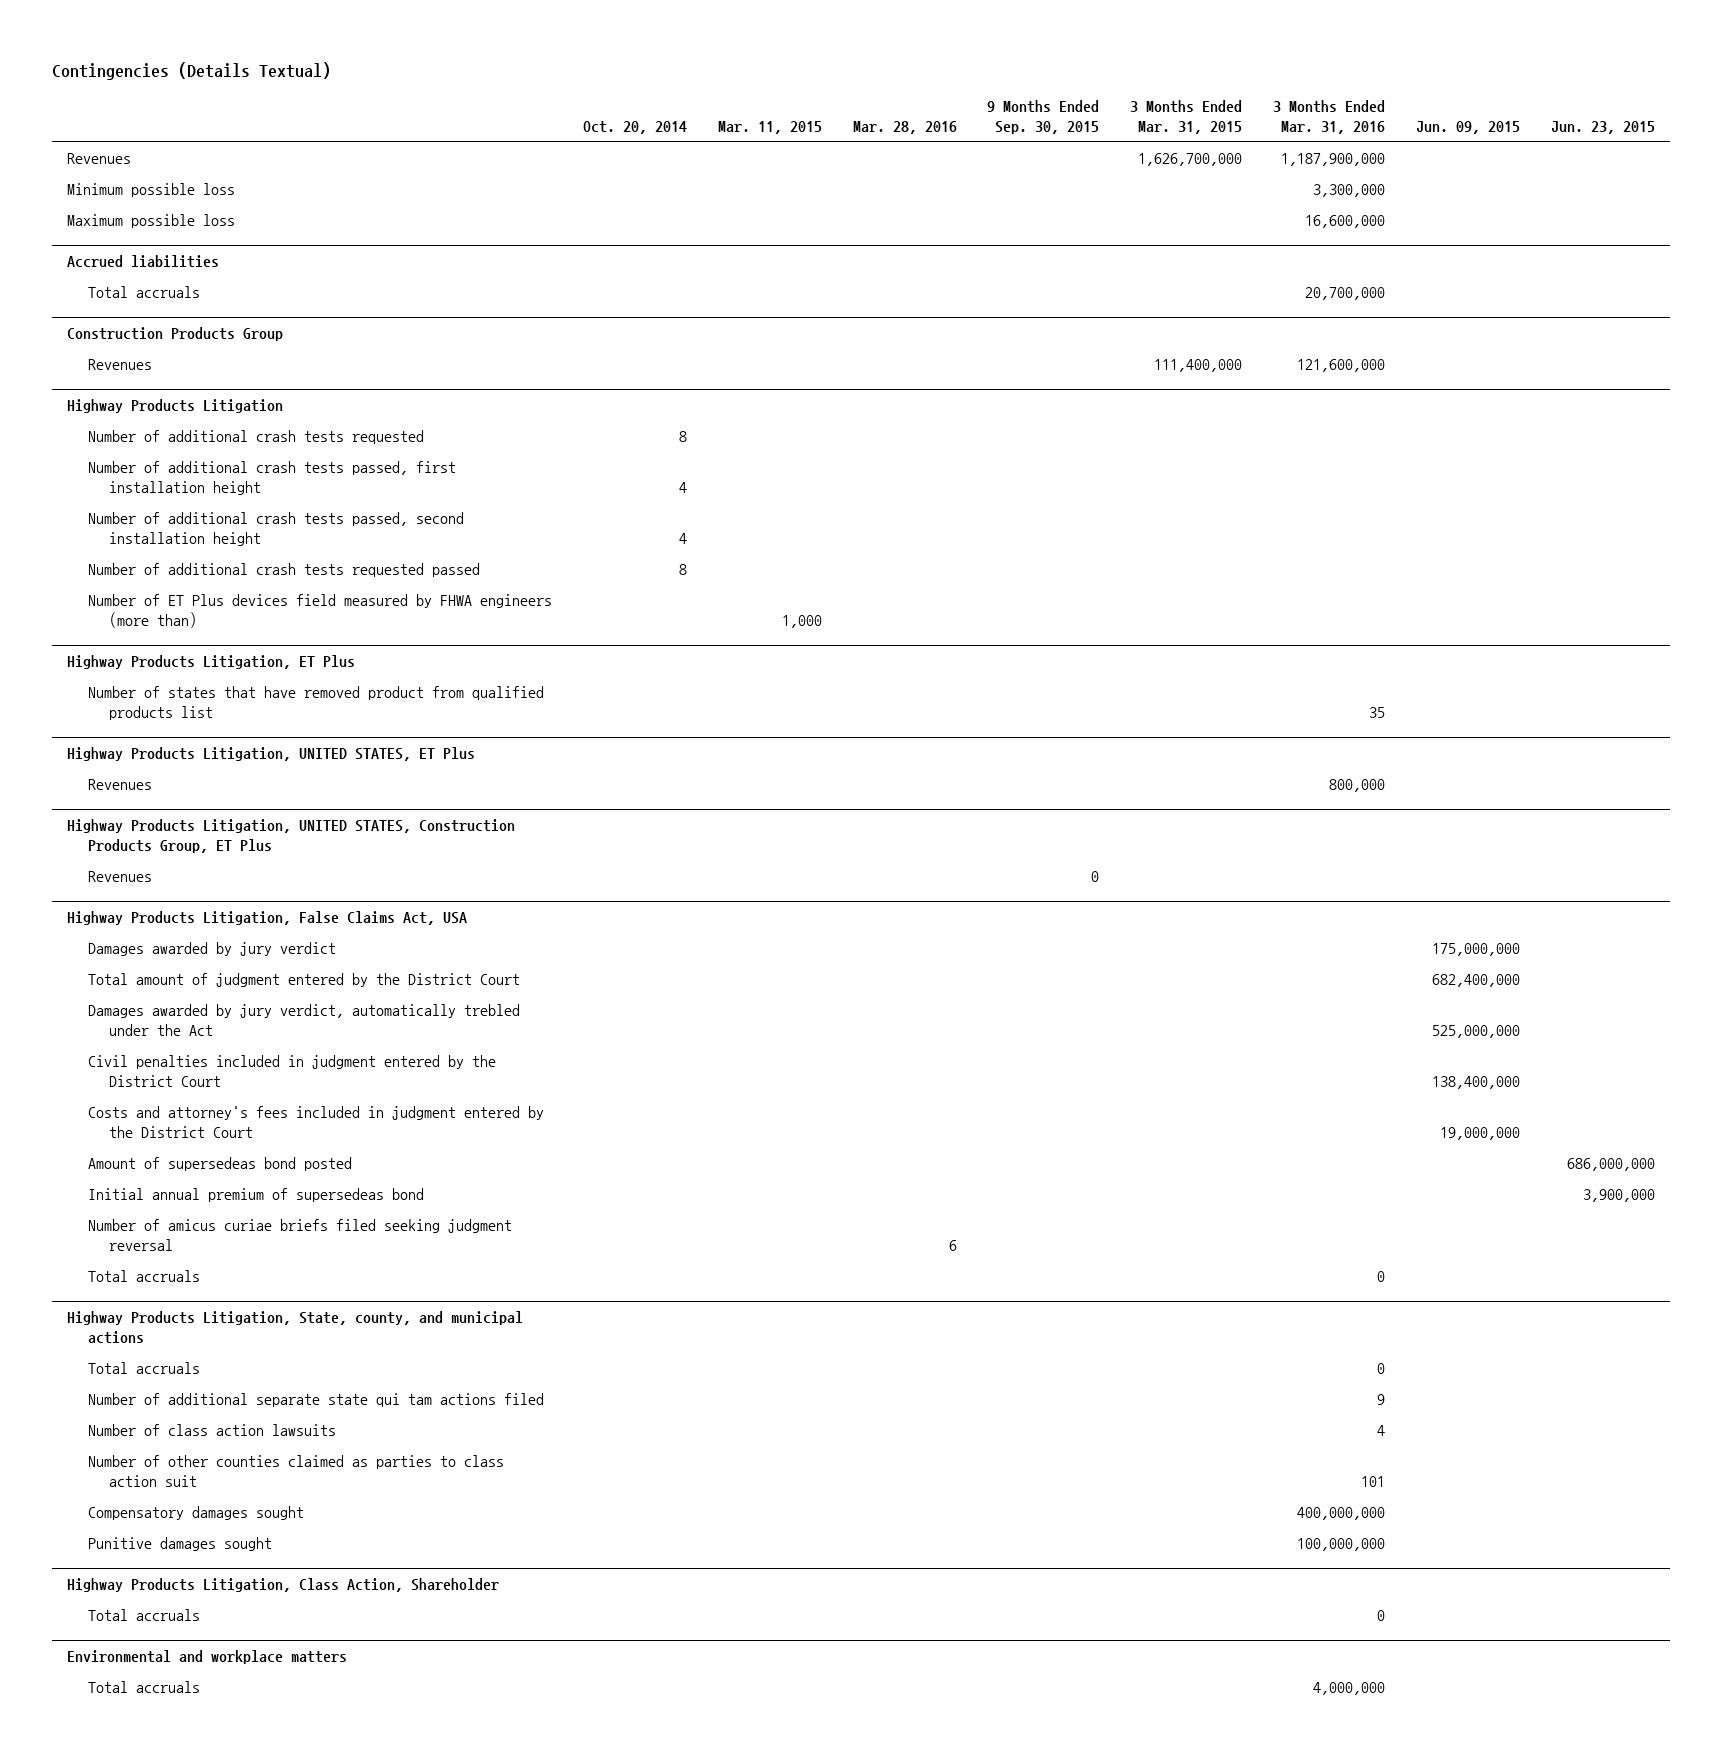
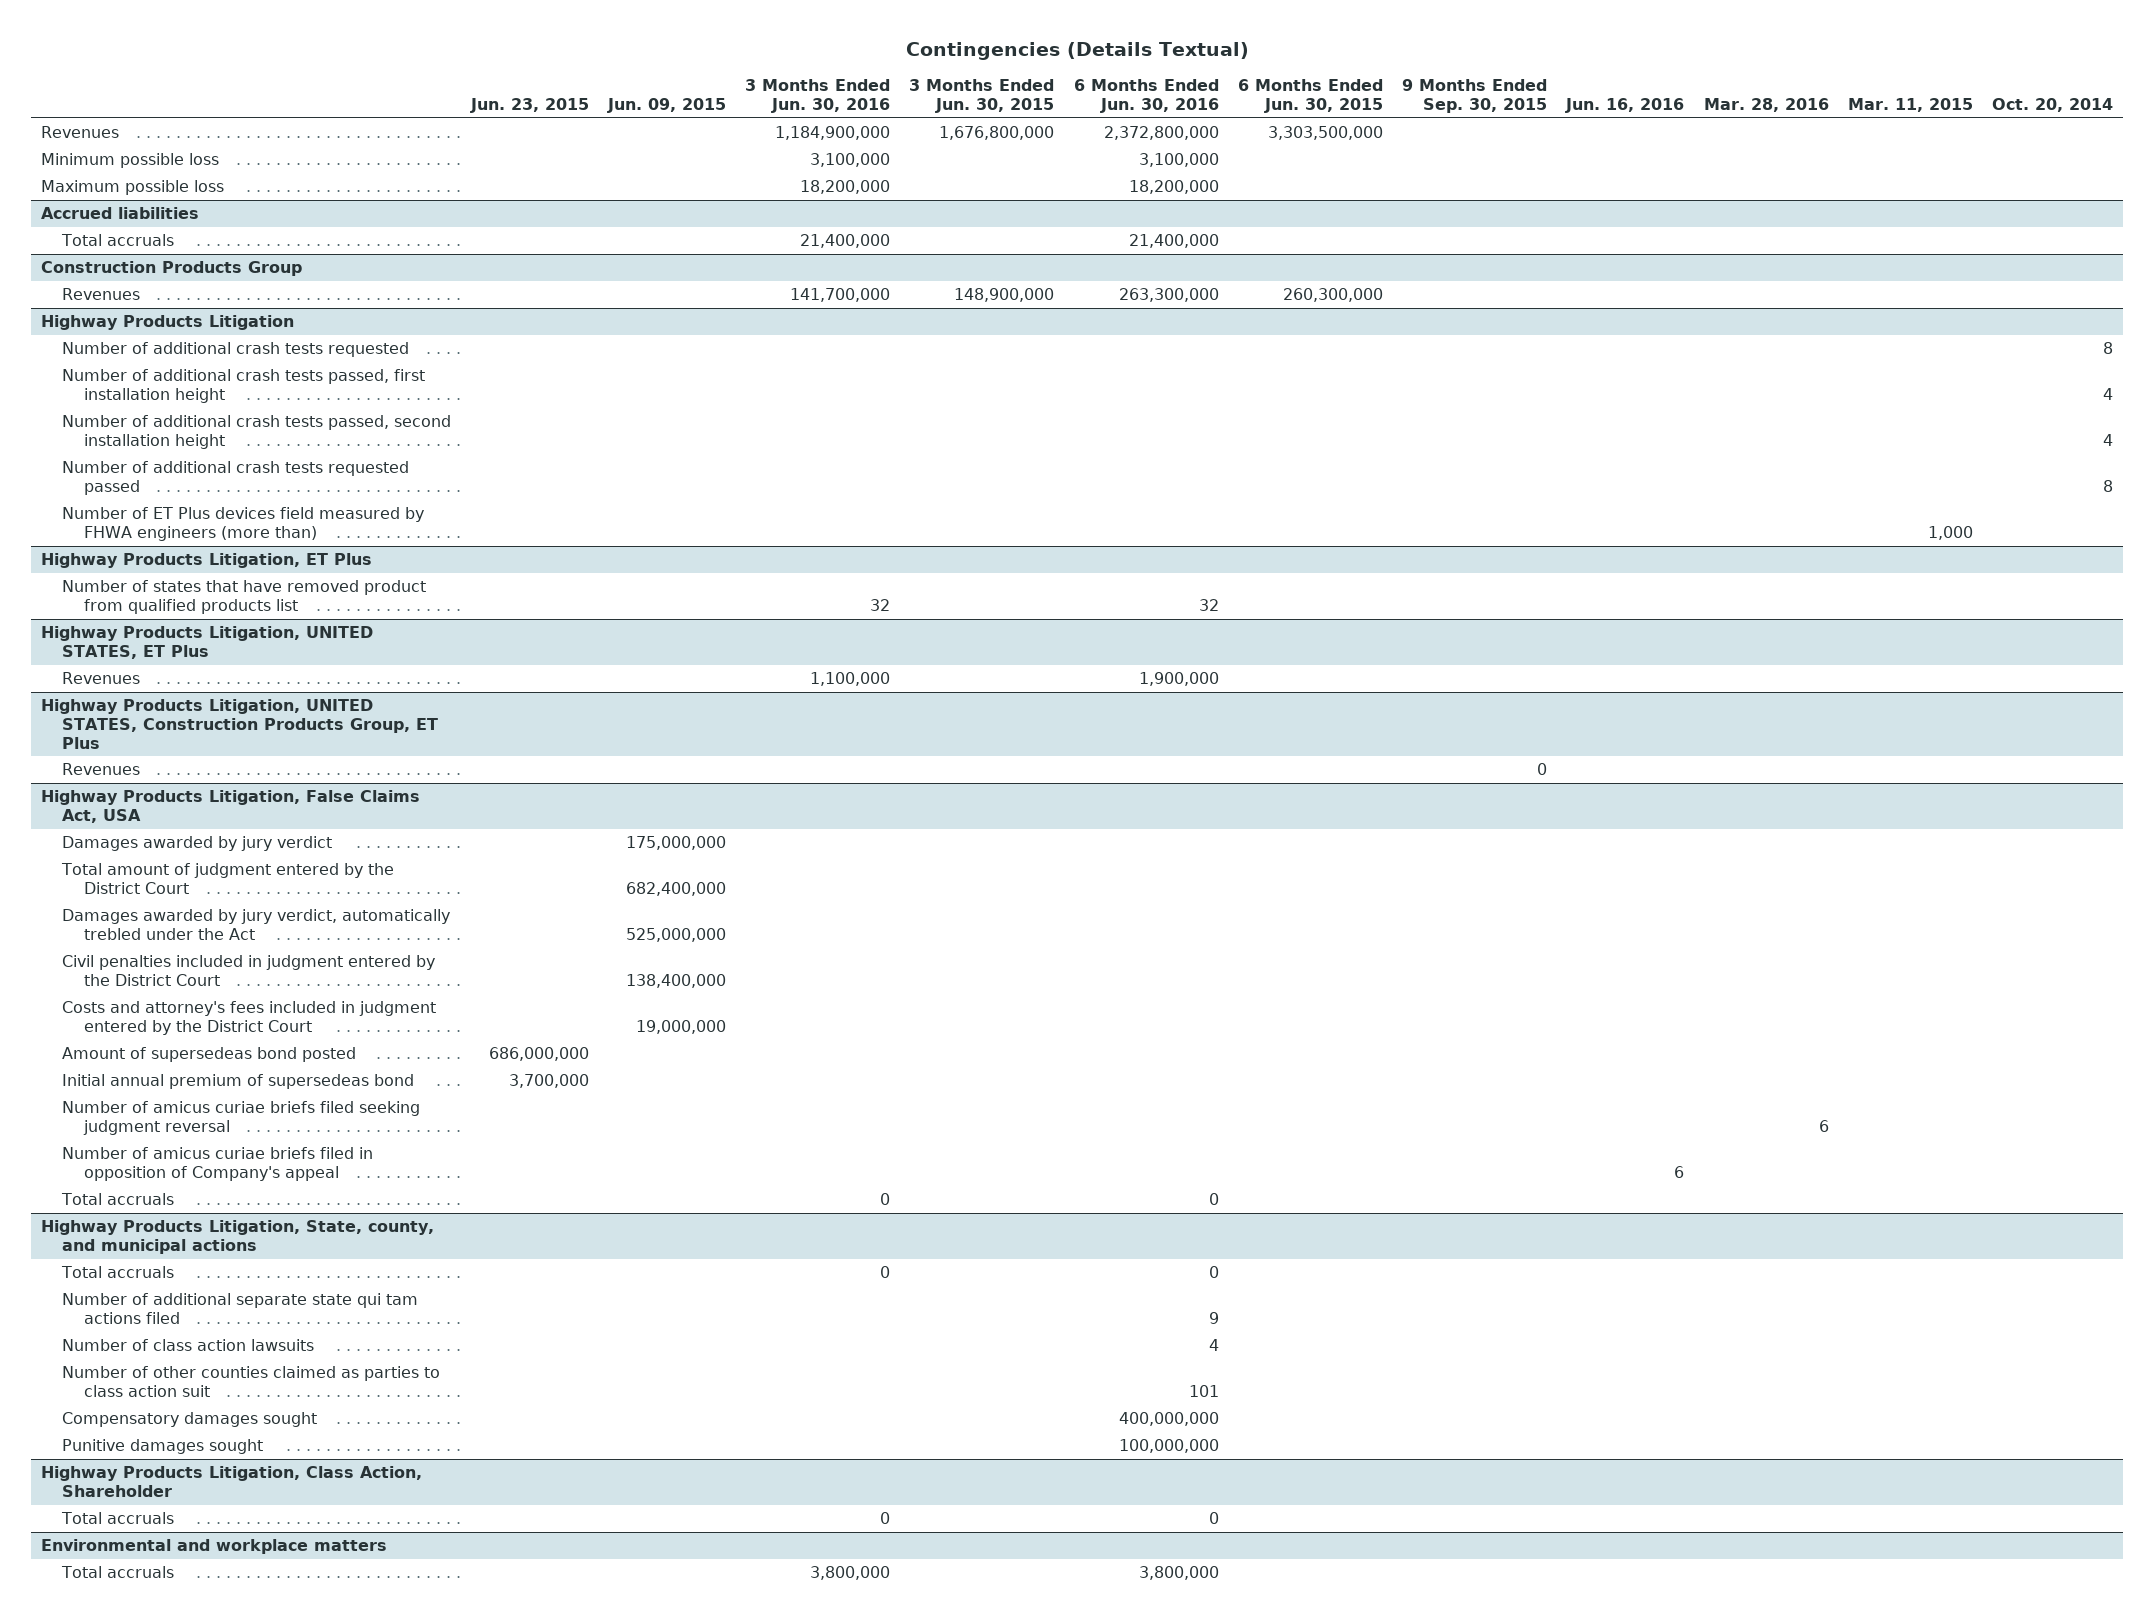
[1130,100,1243,135] 3 Months Ended Mar. 31, 2015 -> none
[1272,100,1385,135] 3 Months Ended Mar. 31, 2016 -> none
none -> [745,79,891,114] 3 Months Ended Jun. 30, 2016
none -> [909,79,1055,114] 3 Months Ended Jun. 30, 2015
none -> [1073,79,1219,114] 6 Months Ended Jun. 30, 2016
none -> [1237,79,1383,114] 6 Months Ended Jun. 30, 2015
none -> [1565,98,1685,114] Jun. 16, 2016
[1582,1189,1655,1203] 3,900,000 -> [508,1074,589,1089] 3,700,000
none -> [62,1147,374,1182] Number of amicus curiae briefs filed in opposition of Company's appeal

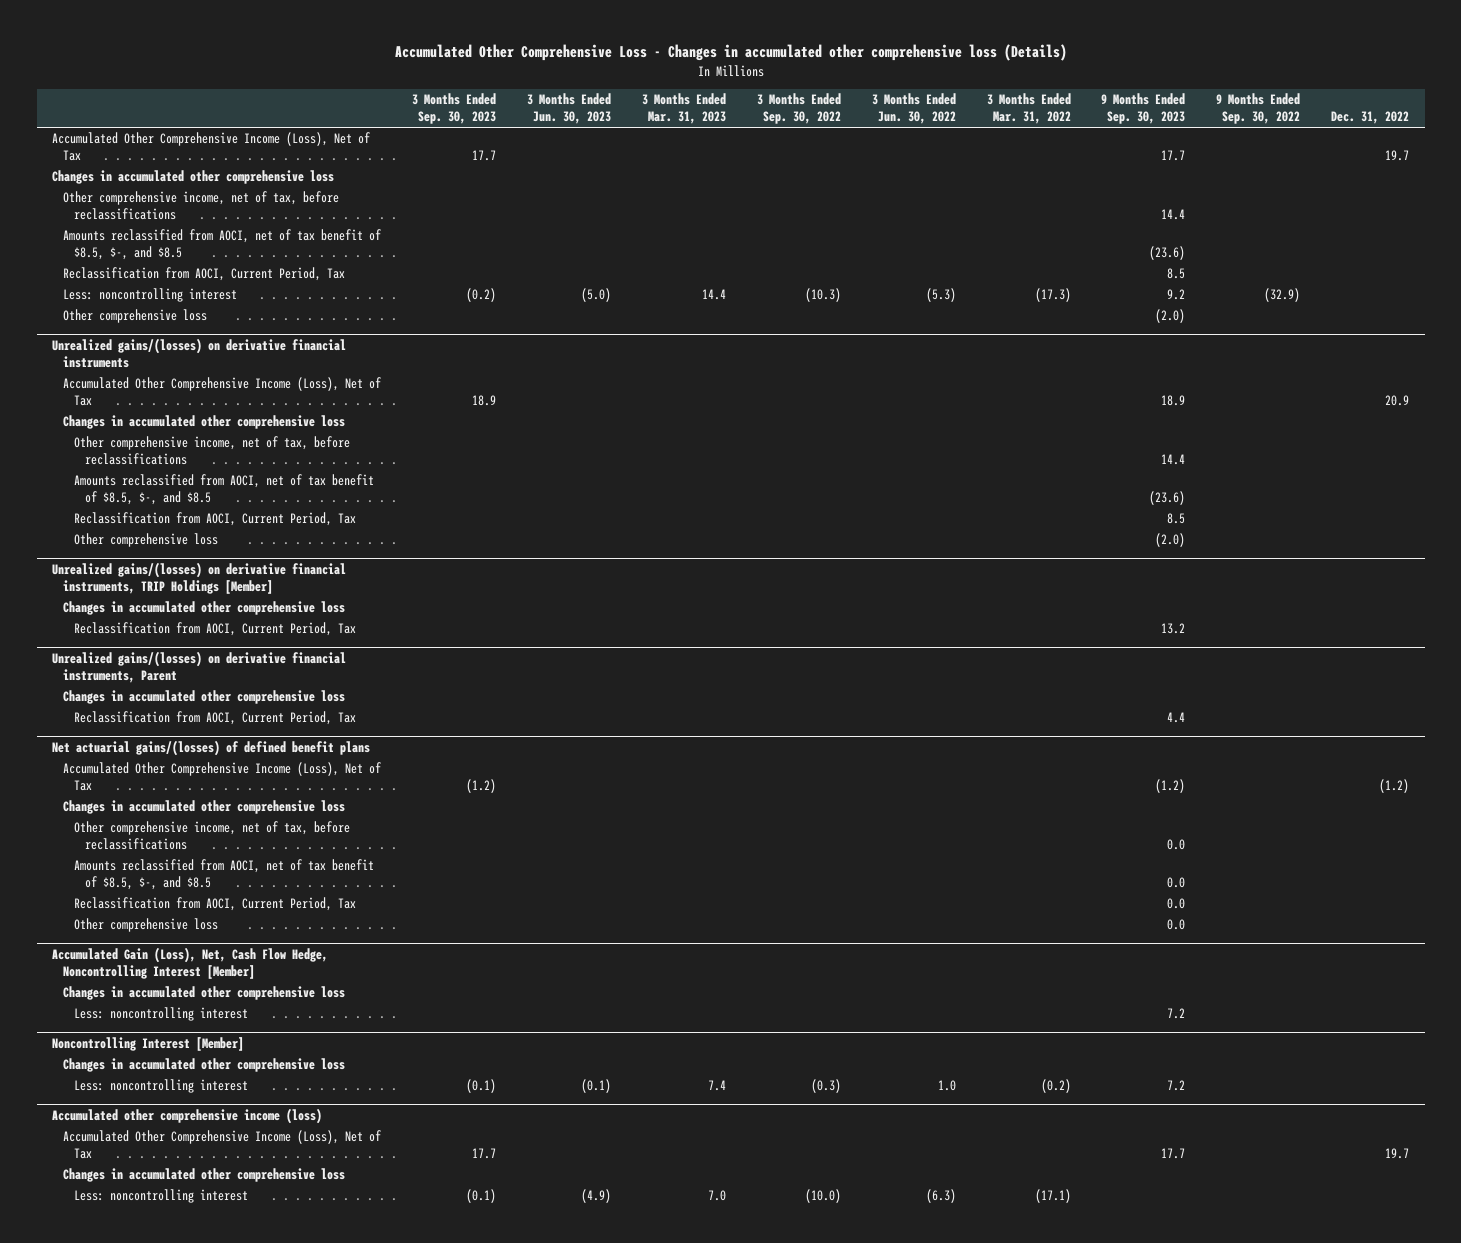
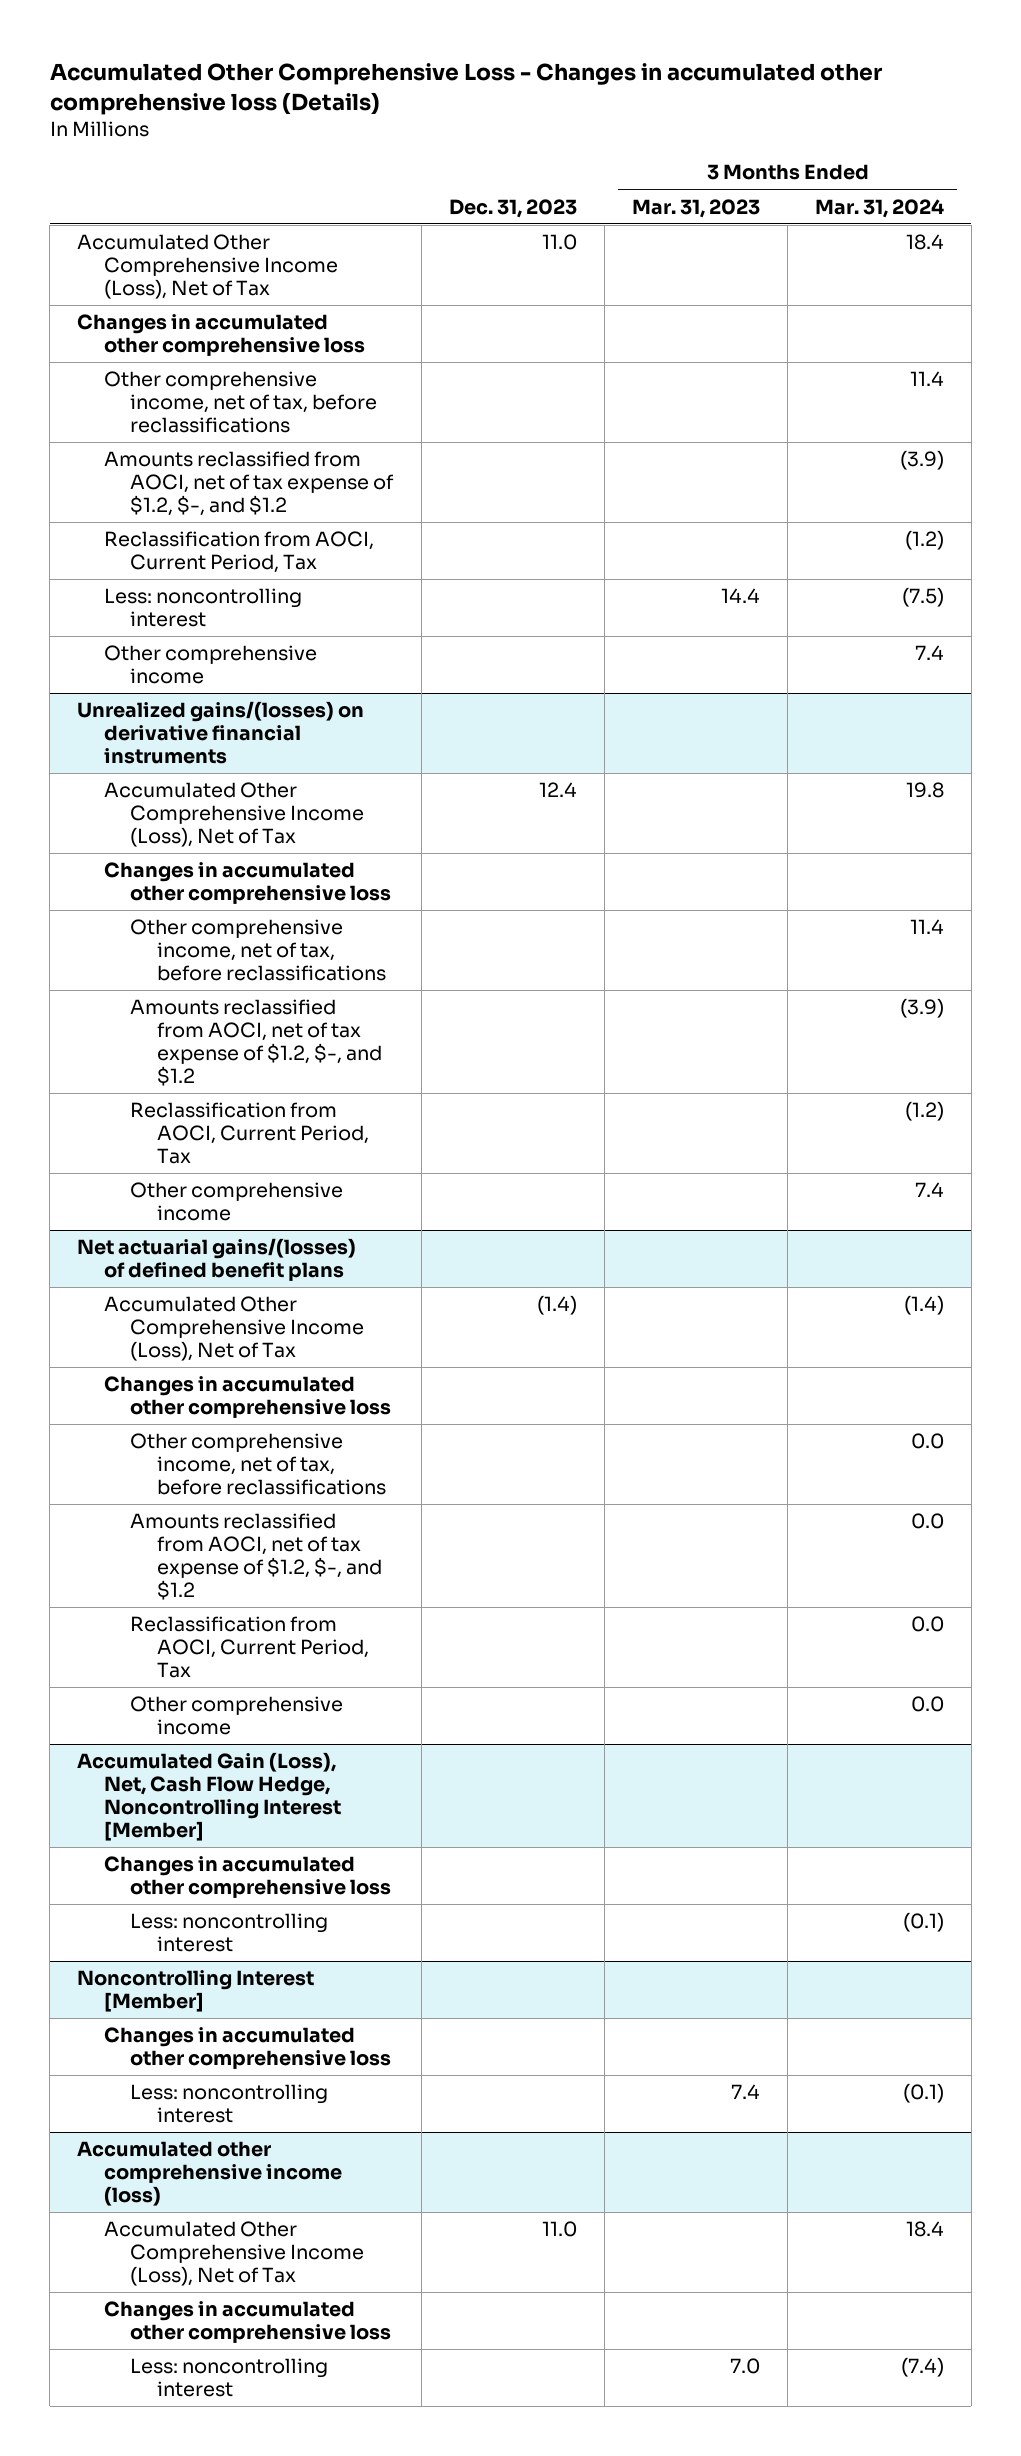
[412,93,497,125] 3 Months Ended Sep. 30, 2023 -> none
[526,93,611,125] 3 Months Ended Jun. 30, 2023 -> none
[756,93,841,125] 3 Months Ended Sep. 30, 2022 -> none
[871,93,956,125] 3 Months Ended Jun. 30, 2022 -> none
[986,93,1071,125] 3 Months Ended Mar. 31, 2022 -> none
[1101,93,1186,125] 9 Months Ended Sep. 30, 2023 -> none
[1216,93,1301,125] 9 Months Ended Sep. 30, 2022 -> none
[1331,111,1410,125] Dec. 31, 2022 -> none
none -> [448,198,577,218] Dec. 31, 2023
none -> [814,198,944,218] Mar. 31, 2024
[63,229,382,261] Amounts reclassified from AOCI, net of tax benefit of $8.5, $-, and $8.5 -> [103,451,395,516] Amounts reclassified from AOCI, net of tax expense of $1.2, $-, and $1.2
[63,309,208,324] Other comprehensive loss -> [103,645,317,685] Other comprehensive income
[74,474,375,506] Amounts reclassified from AOCI, net of tax benefit of $8.5, $-, and $8.5 -> [130,999,383,1086] Amounts reclassified from AOCI, net of tax expense of $1.2, $-, and $1.2
[52,561,347,595] Unrealized gains/(losses) on derivative financial instruments, TRIP Holdings [Member] -> none
[63,601,346,616] Changes in accumulated other comprehensive loss -> none
[74,622,357,637] Reclassification from AOCI, Current Period, Tax -> none
[52,650,347,684] Unrealized gains/(losses) on derivative financial instruments, Parent -> none
[63,690,346,705] Changes in accumulated other comprehensive loss -> none
[74,711,357,726] Reclassification from AOCI, Current Period, Tax -> none
[74,533,219,548] Other comprehensive loss -> [130,1182,344,1222] Other comprehensive income
[74,859,375,891] Amounts reclassified from AOCI, net of tax benefit of $8.5, $-, and $8.5 -> [130,1513,383,1600] Amounts reclassified from AOCI, net of tax expense of $1.2, $-, and $1.2
[74,918,219,933] Other comprehensive loss -> [130,1696,344,1736] Other comprehensive income

